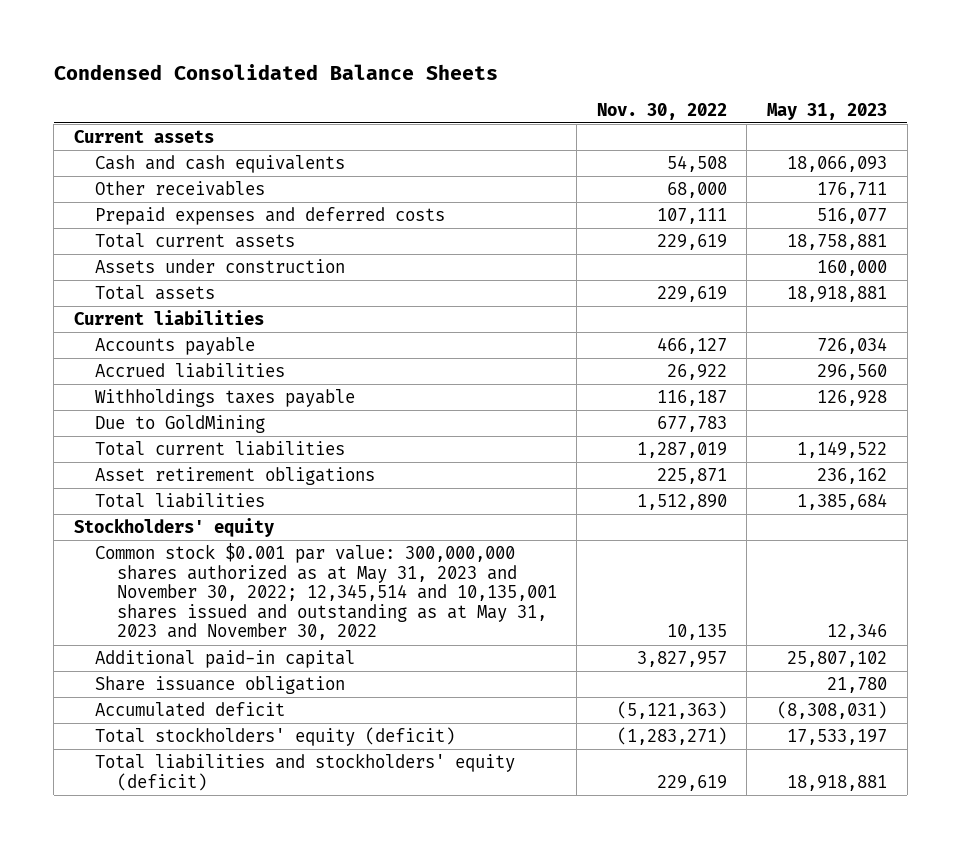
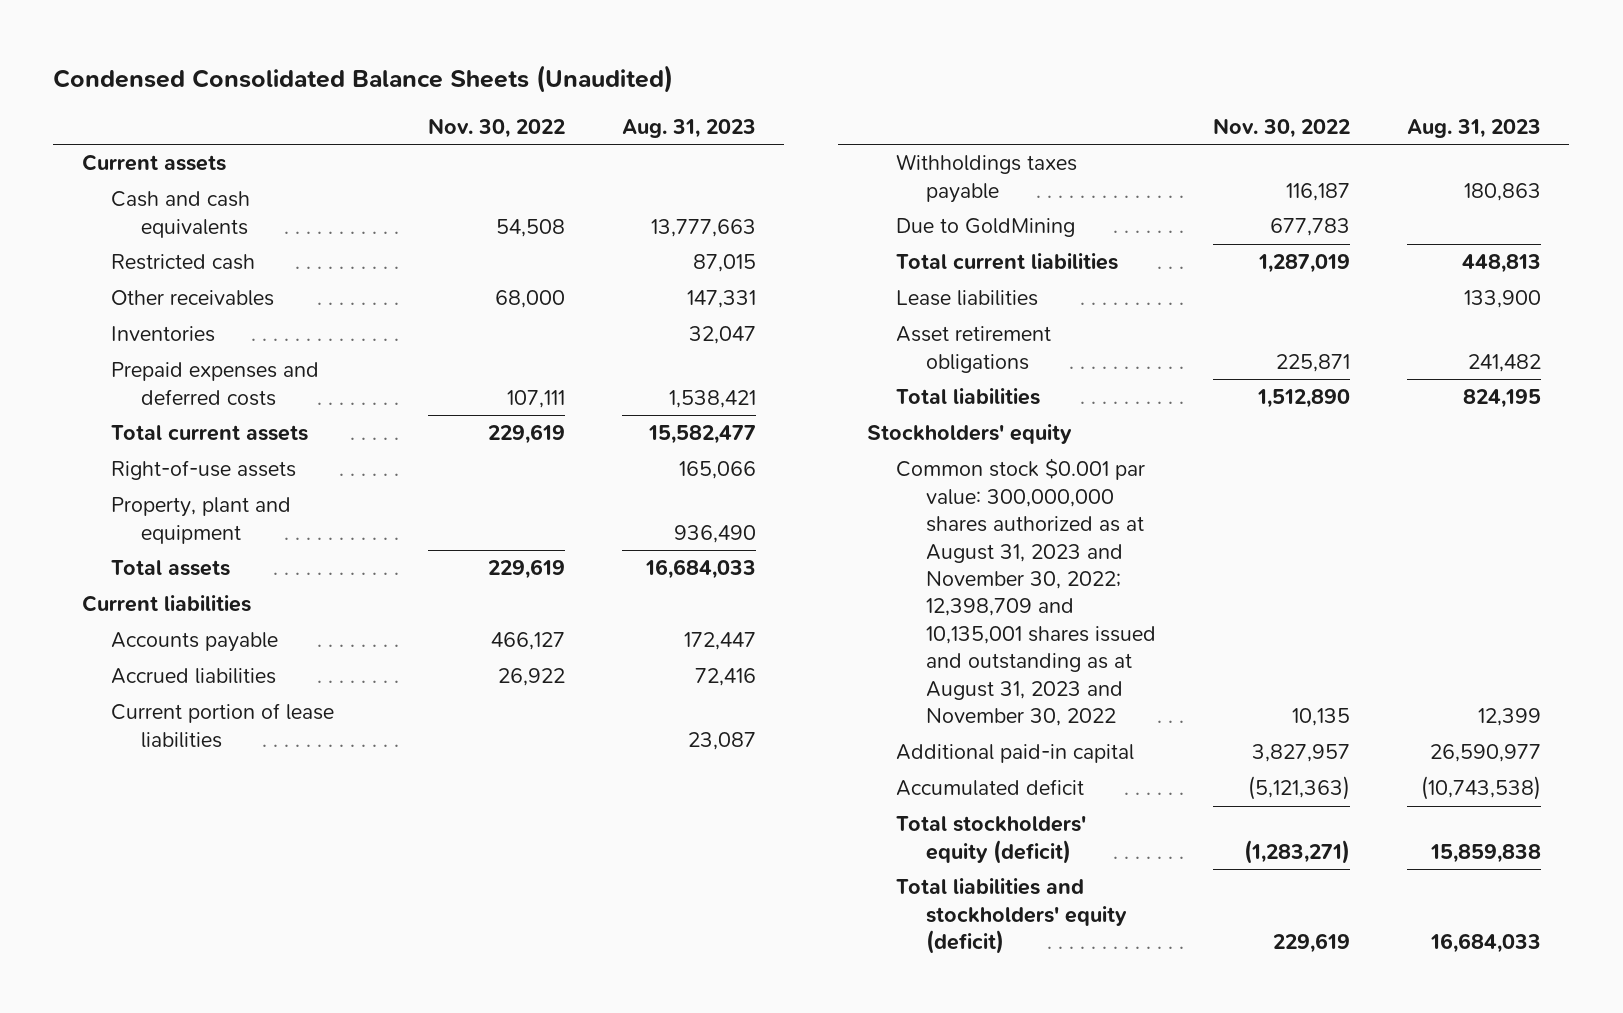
[53,63,498,80] Condensed Consolidated Balance Sheets -> [53,64,674,93] Condensed Consolidated Balance Sheets (Unaudited)
[766,102,887,120] May 31, 2023 -> none
none -> [621,118,756,138] Aug. 31, 2023
none -> [111,254,256,271] Restricted cash
none -> [111,326,216,343] Inventories
none -> [111,460,297,481] Right-of-use assets
[95,258,346,273] Assets under construction -> [111,497,292,544] Property, plant and equipment
none -> [111,703,335,748] Current portion of lease liabilities
none -> [896,290,1039,307] Lease liabilities
[95,542,557,641] Common stock $0.001 par value: 300,000,000 shares authorized as at May 31, 2023 and November 30, 2022; 12,345,514 and 10,135,001 shares issued and outstanding as at May 31, 2023 and November 30, 2022 -> [896,458,1156,727] Common stock $0.001 par value: 300,000,000 shares authorized as at August 31, 2023 and November 30, 2022; 12,398,709 and 10,135,001 shares issued and outstanding as at August 31, 2023 and November 30, 2022
[95,675,346,694] Share issuance obligation -> none

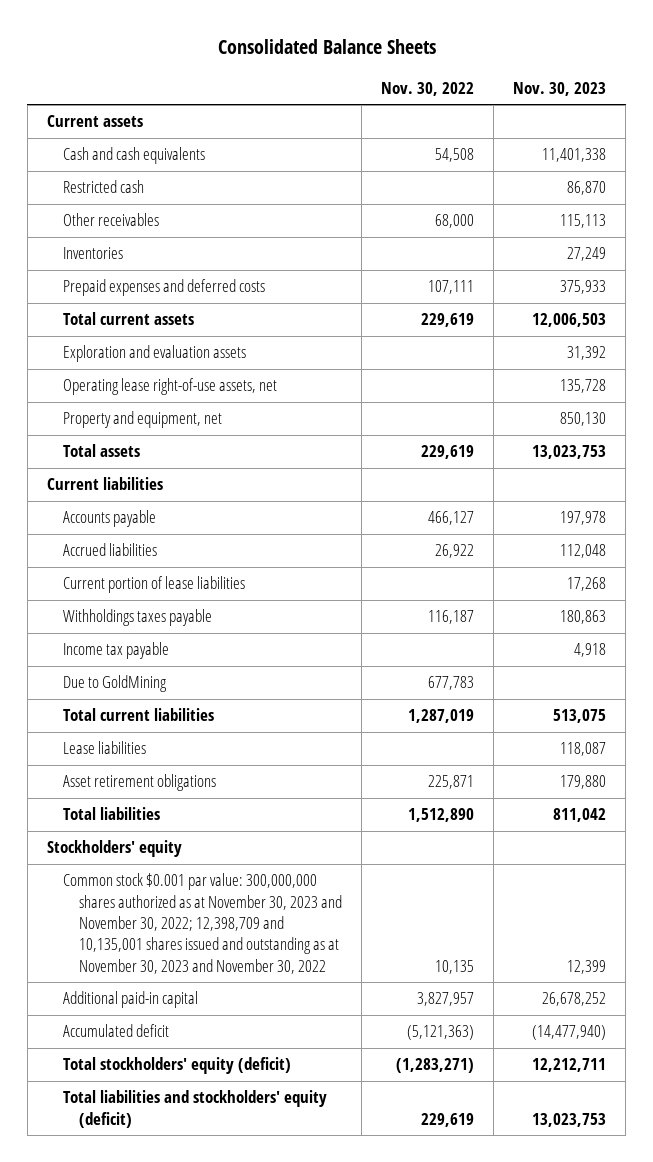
[53,64,674,93] Condensed Consolidated Balance Sheets (Unaudited) -> [217,39,436,55] Consolidated Balance Sheets
[621,118,756,138] Aug. 31, 2023 -> none
none -> [513,81,607,96] Nov. 30, 2023
none -> [63,345,247,363] Exploration and evaluation assets
[111,460,297,481] Right-of-use assets -> [63,378,278,396] Operating lease right-of-use assets, net
[111,497,292,544] Property, plant and equipment -> [63,411,223,429] Property and equipment, net
none -> [63,642,170,660] Income tax payable
[896,458,1156,727] Common stock $0.001 par value: 300,000,000 shares authorized as at August 31, 2023 and November 30, 2022; 12,398,709 and 10,135,001 shares issued and outstanding as at August 31, 2023 and November 30, 2022 -> [63,873,343,974] Common stock $0.001 par value: 300,000,000 shares authorized as at November 30, 2023 and November 30, 2022; 12,398,709 and 10,135,001 shares issued and outstanding as at November 30, 2023 and November 30, 2022

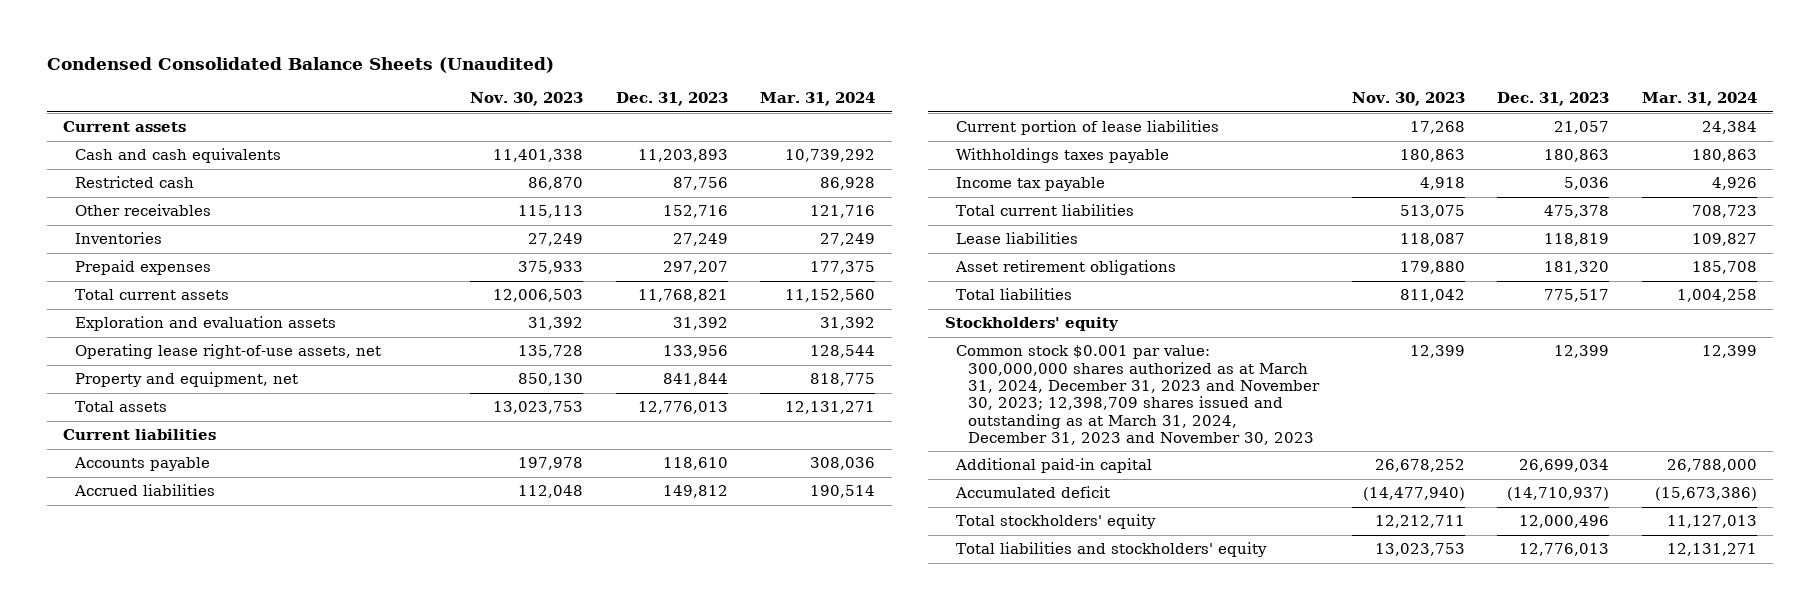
[217,39,436,55] Consolidated Balance Sheets -> [46,56,554,73] Condensed Consolidated Balance Sheets (Unaudited)
[381,81,475,96] Nov. 30, 2022 -> none
none -> [615,92,728,107] Dec. 31, 2023
none -> [760,92,876,107] Mar. 31, 2024
[63,279,266,297] Prepaid expenses and deferred costs -> [74,260,211,276] Prepaid expenses
[63,675,168,693] Due to GoldMining -> none
[63,873,343,974] Common stock $0.001 par value: 300,000,000 shares authorized as at November 30, 2023 and November 30, 2022; 12,398,709 and 10,135,001 shares issued and outstanding as at November 30, 2023 and November 30, 2022 -> [956,345,1320,445] Common stock $0.001 par value: 300,000,000 shares authorized as at March 31, 2024, December 31, 2023 and November 30, 2023; 12,398,709 shares issued and outstanding as at March 31, 2024, December 31, 2023 and November 30, 2023
[63,1057,292,1075] Total stockholders' equity (deficit) -> [956,514,1157,530] Total stockholders' equity
[63,1090,328,1128] Total liabilities and stockholders' equity (deficit) -> [956,542,1268,558] Total liabilities and stockholders' equity

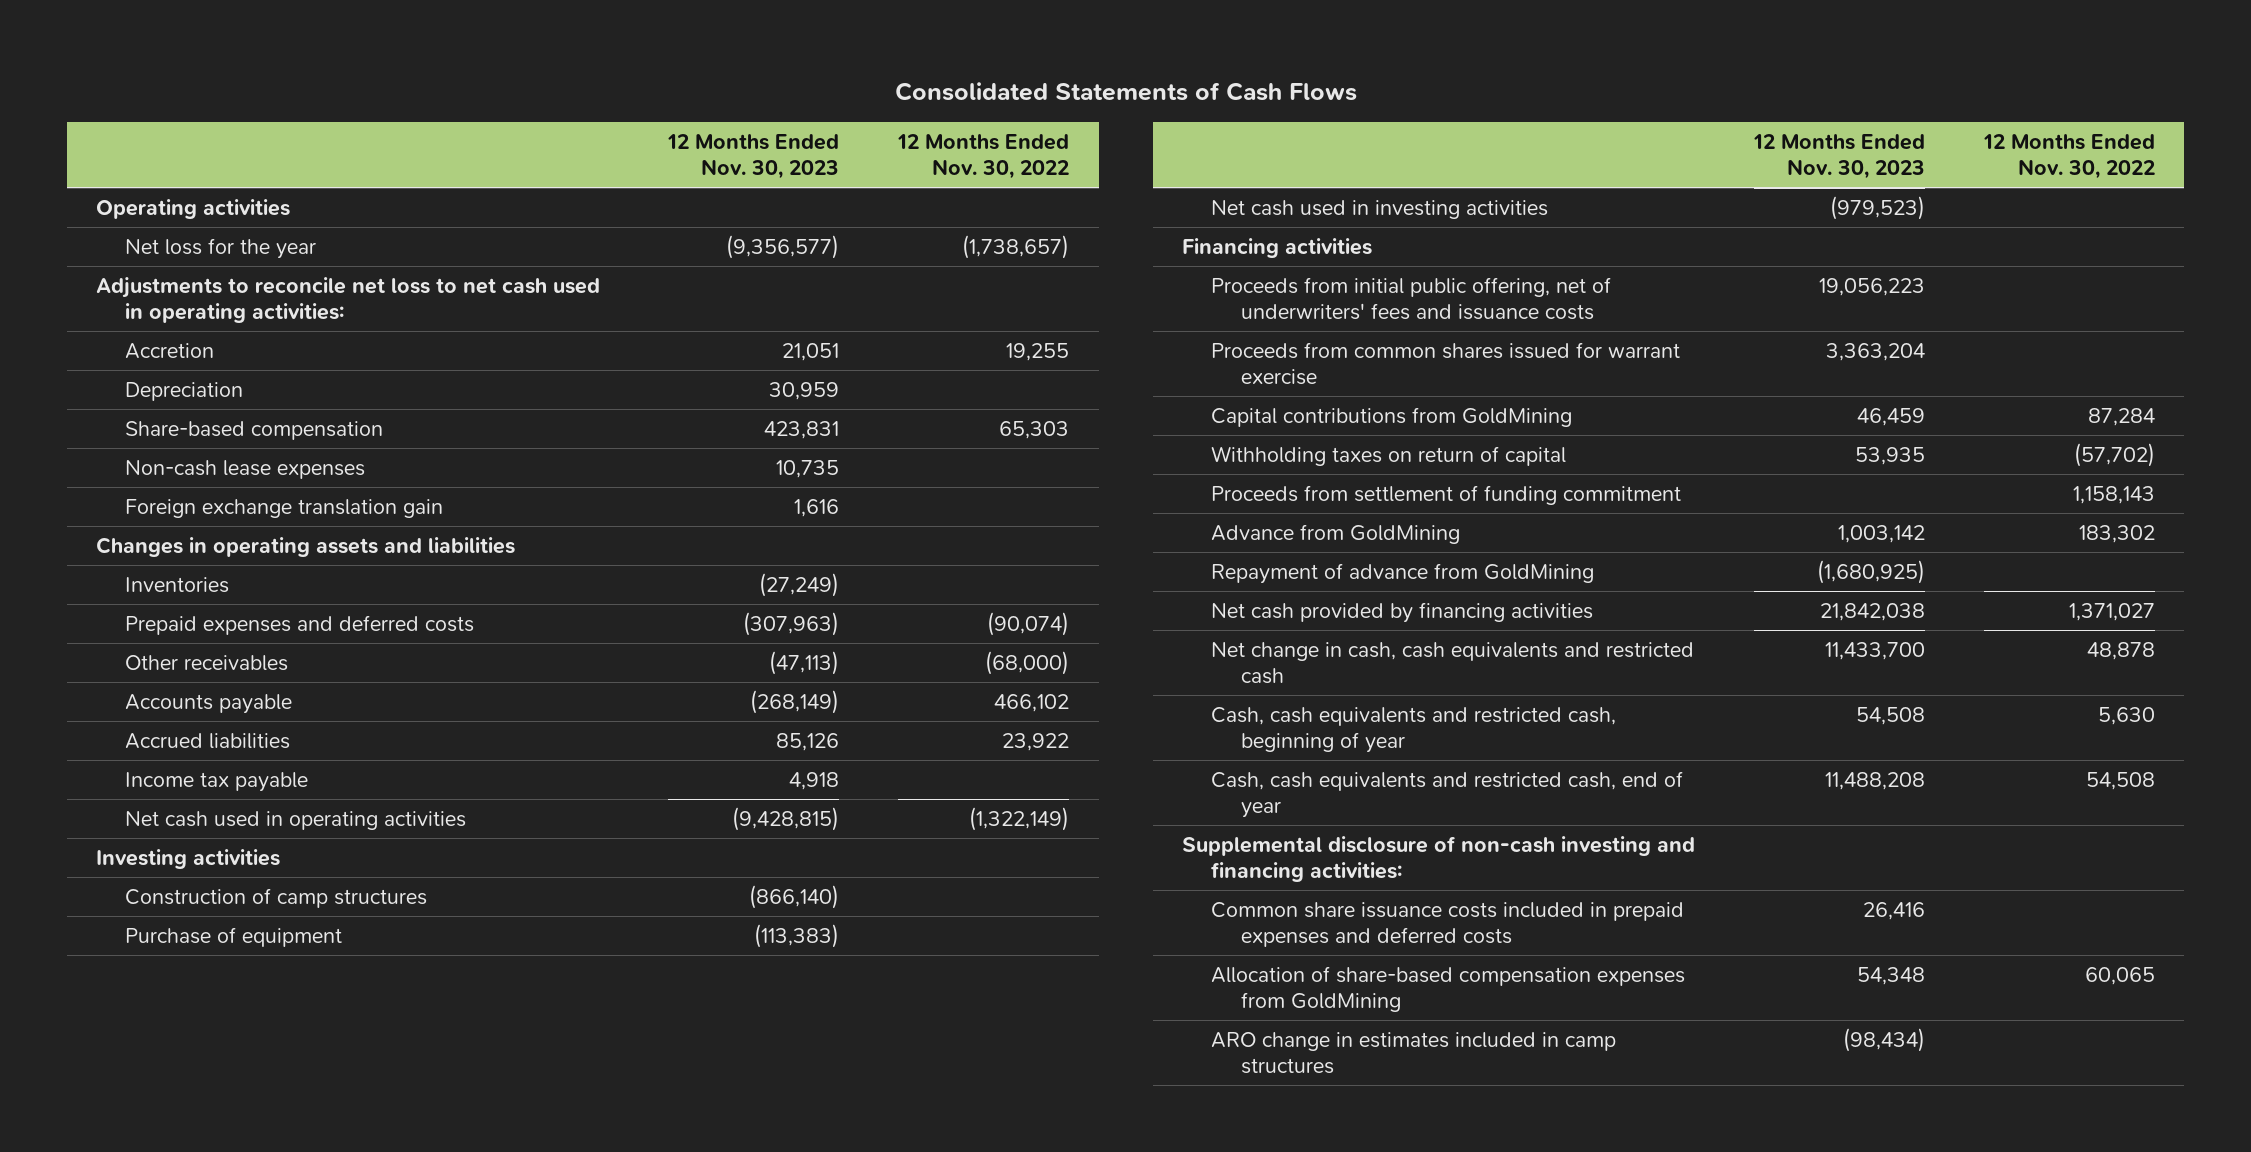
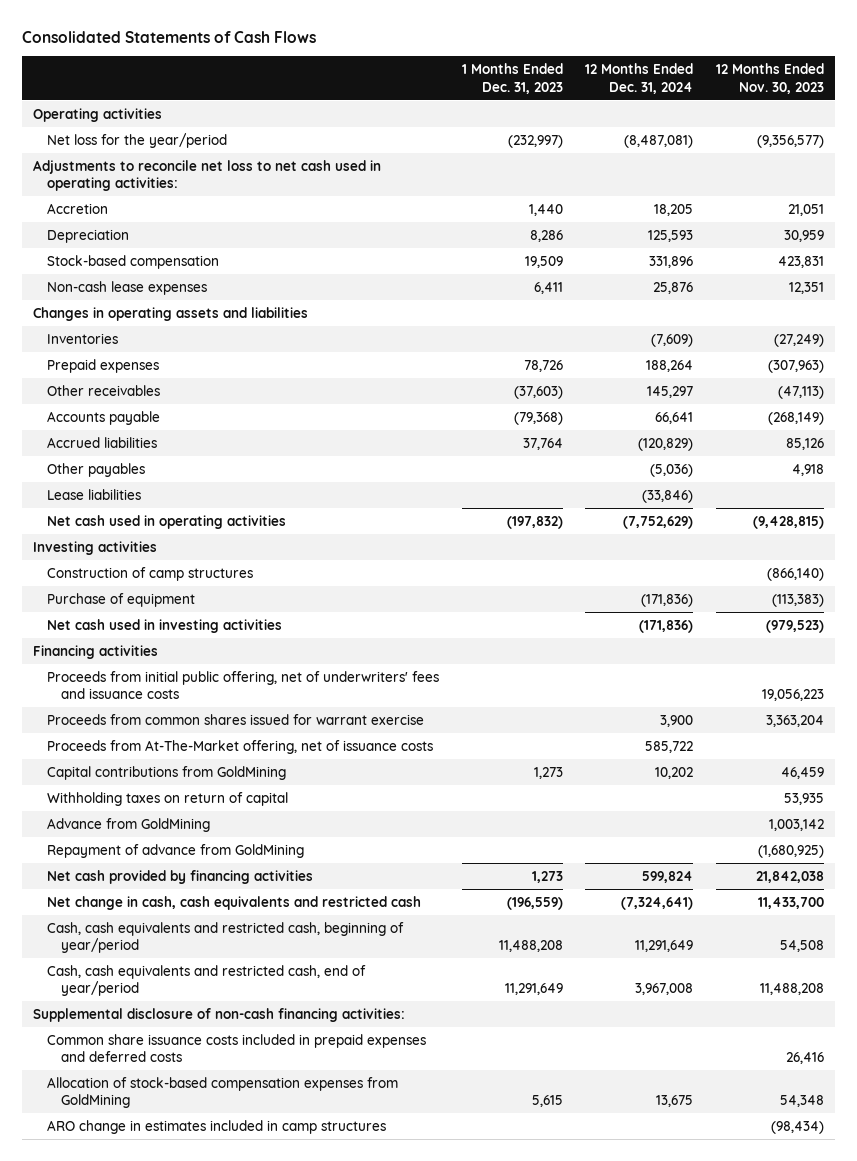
[897,133,1070,180] 12 Months Ended Nov. 30, 2022 -> none
none -> [461,63,563,94] 1 Months Ended Dec. 31, 2023
none -> [585,63,694,94] 12 Months Ended Dec. 31, 2024
[125,237,317,259] Net loss for the year -> [47,132,228,148] Net loss for the year/period
[125,498,444,518] Foreign exchange translation gain -> none
[125,420,384,440] Share-based compensation -> [47,254,220,269] Stock-based compensation
[776,459,840,478] 10,735 -> [788,281,824,294] 12,351
[125,614,475,635] Prepaid expenses and deferred costs -> [47,358,160,373] Prepaid expenses
[125,771,309,792] Income tax payable -> [47,462,146,477] Other payables
none -> [47,488,142,500] Lease liabilities
none -> [47,739,434,754] Proceeds from At-The-Market offering, net of issuance costs
[1211,484,1682,505] Proceeds from settlement of funding commitment -> none
[1211,706,1617,754] Cash, cash equivalents and restricted cash, beginning of year -> [47,921,405,954] Cash, cash equivalents and restricted cash, beginning of year/period
[1211,770,1684,819] Cash, cash equivalents and restricted cash, end of year -> [47,964,367,997] Cash, cash equivalents and restricted cash, end of year/period
[1182,835,1696,883] Supplemental disclosure of non-cash investing and financing activities: -> [33,1007,406,1022] Supplemental disclosure of non-cash financing activities:
[1211,965,1686,1013] Allocation of share-based compensation expenses from GoldMining -> [47,1076,399,1109] Allocation of stock-based compensation expenses from GoldMining

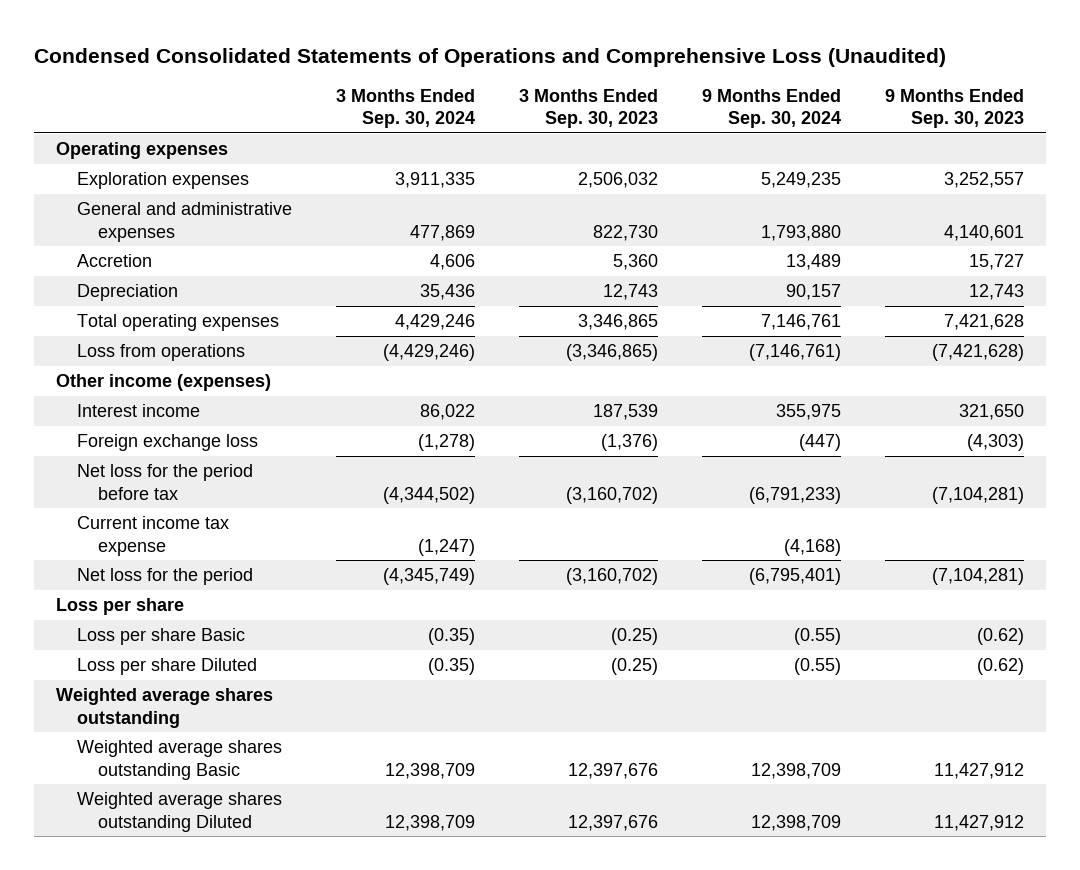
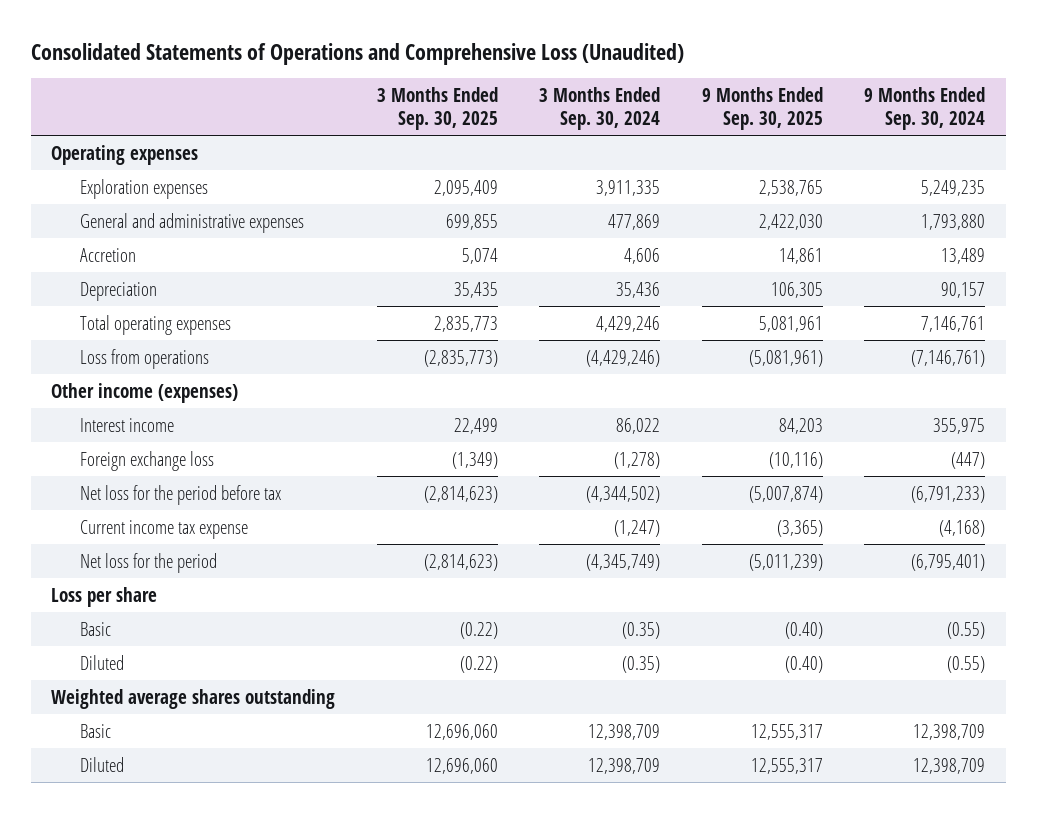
[34,47,947,67] Condensed Consolidated Statements of Operations and Comprehensive Loss (Unaudited) -> [30,42,684,65] Consolidated Statements of Operations and Comprehensive Loss (Unaudited)
[519,88,659,129] 3 Months Ended Sep. 30, 2023 -> none
[884,88,1024,129] 9 Months Ended Sep. 30, 2023 -> none
none -> [376,86,498,130] 3 Months Ended Sep. 30, 2025
none -> [701,86,823,130] 9 Months Ended Sep. 30, 2025
[77,628,246,646] Loss per share Basic -> [80,621,112,636] Basic
[77,658,258,676] Loss per share Diluted -> [80,654,125,670] Diluted
[77,740,283,780] Weighted average shares outstanding Basic -> [80,723,112,738] Basic
[77,792,283,832] Weighted average shares outstanding Diluted -> [80,756,125,772] Diluted

